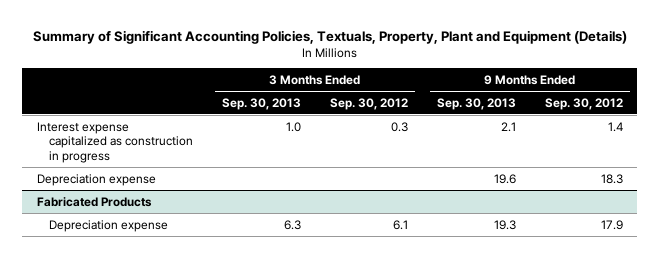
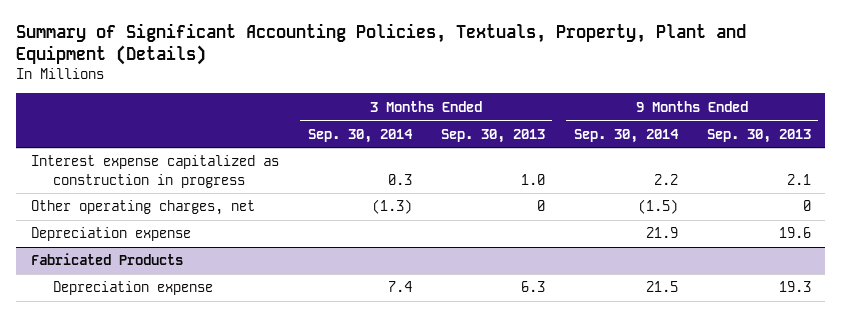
[329,97,408,110] Sep. 30, 2012 -> none
[544,97,623,110] Sep. 30, 2012 -> none
none -> [307,128,413,143] Sep. 30, 2014
none -> [573,128,679,143] Sep. 30, 2014
none -> [30,200,255,216] Other operating charges, net

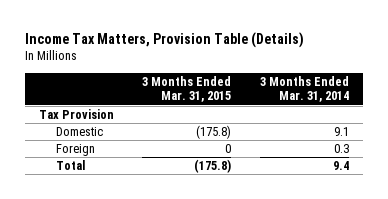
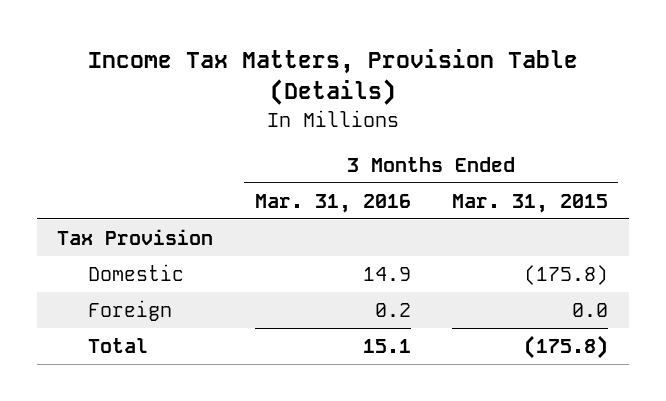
[259,75,349,103] 3 Months Ended Mar. 31, 2014 -> none
none -> [254,193,411,213] Mar. 31, 2016
[225,144,232,154] 0 -> [572,303,609,318] 0.0

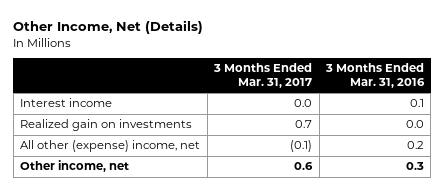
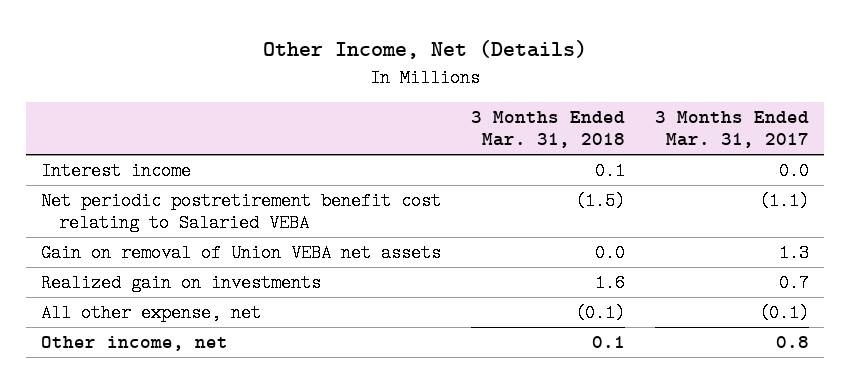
[325,63,426,88] 3 Months Ended Mar. 31, 2016 -> none
none -> [471,110,626,149] 3 Months Ended Mar. 31, 2018
none -> [41,191,442,233] Net periodic postretirement benefit cost relating to Salaried VEBA
none -> [41,243,442,262] Gain on removal of Union VEBA net assets
[20,140,201,153] All other (expense) income, net -> [41,303,262,322] All other expense, net
[294,162,314,171] 0.6 -> [775,335,809,348] 0.8

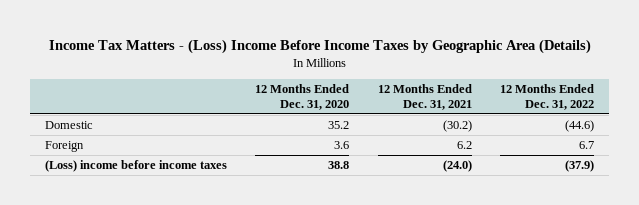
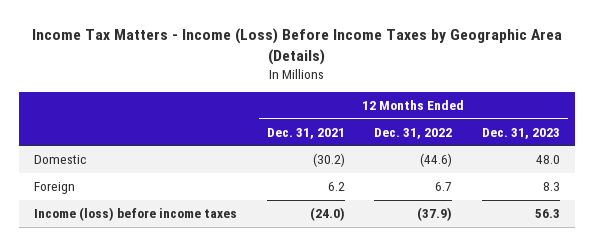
[48,38,591,54] Income Tax Matters - (Loss) Income Before Income Taxes by Geographic Area (Details) -> [32,28,563,65] Income Tax Matters - Income (Loss) Before Income Taxes by Geographic Area (Details)
[255,84,350,110] 12 Months Ended Dec. 31, 2020 -> none
none -> [482,127,561,139] Dec. 31, 2023
[44,160,227,173] (Loss) income before income taxes -> [34,207,238,222] Income (loss) before income taxes

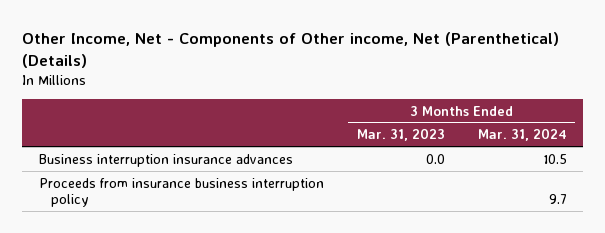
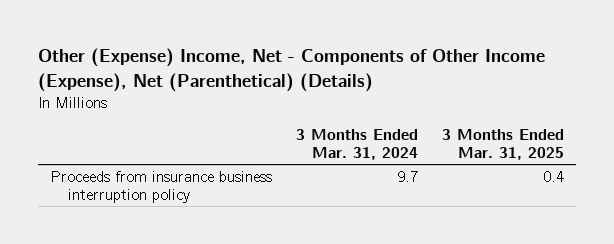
[22,31,560,68] Other Income, Net - Components of Other income, Net (Parenthetical) (Details) -> [38,48,546,92] Other (Expense) Income, Net - Components of Other Income (Expense), Net (Parenthetical) (Details)
[356,128,445,142] Mar. 31, 2023 -> none
none -> [442,129,565,161] 3 Months Ended Mar. 31, 2025
[38,153,293,167] Business interruption insurance advances -> none

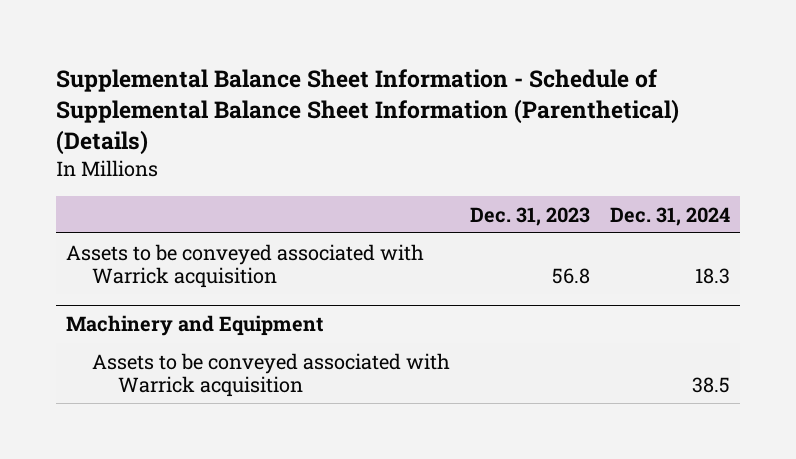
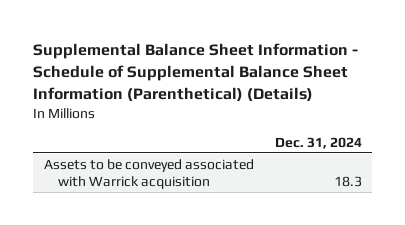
[470,206,591,226] Dec. 31, 2023 -> none
[66,315,324,337] Machinery and Equipment -> none
[92,352,451,398] Assets to be conveyed associated with Warrick acquisition -> none

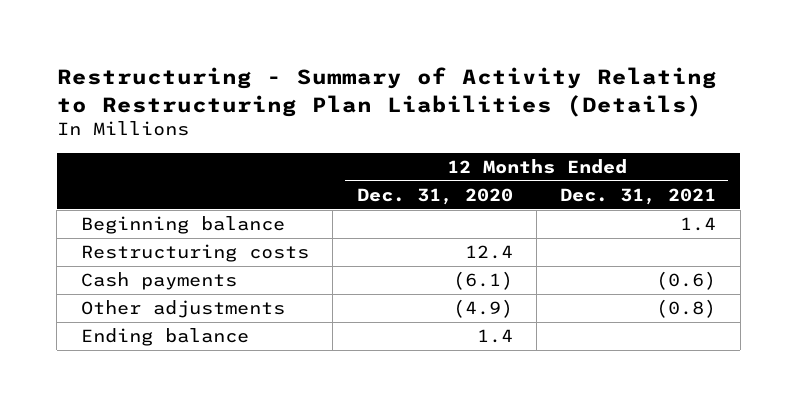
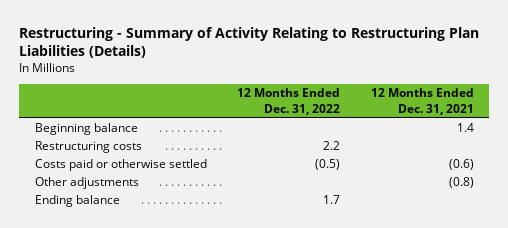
[356,187,513,205] Dec. 31, 2020 -> none
none -> [237,88,341,115] 12 Months Ended Dec. 31, 2022
[80,272,237,291] Cash payments -> [34,159,207,172] Costs paid or otherwise settled

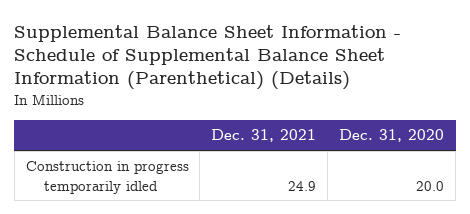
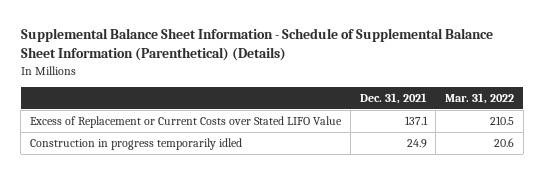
[339,129,445,143] Dec. 31, 2020 -> none
none -> [445,92,515,104] Mar. 31, 2022
none -> [29,116,342,129] Excess of Replacement or Current Costs over Stated LIFO Value

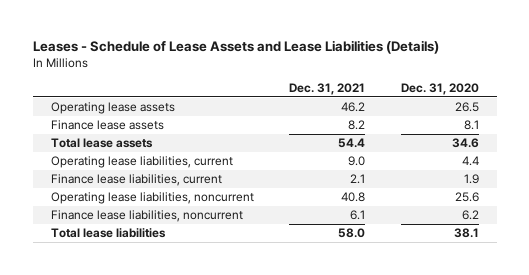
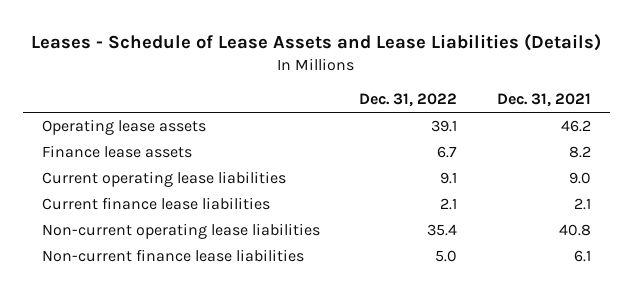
[400,83,479,96] Dec. 31, 2020 -> none
none -> [359,93,458,108] Dec. 31, 2022
[50,138,153,149] Total lease assets -> none
[50,228,166,239] Total lease liabilities -> none
[50,156,233,169] Operating lease liabilities, current -> [42,171,287,188] Current operating lease liabilities
[50,174,222,187] Finance lease liabilities, current -> [42,197,271,211] Current finance lease liabilities
[50,192,254,205] Operating lease liabilities, noncurrent -> [42,223,321,240] Non-current operating lease liabilities
[50,210,243,223] Finance lease liabilities, noncurrent -> [42,249,305,263] Non-current finance lease liabilities

